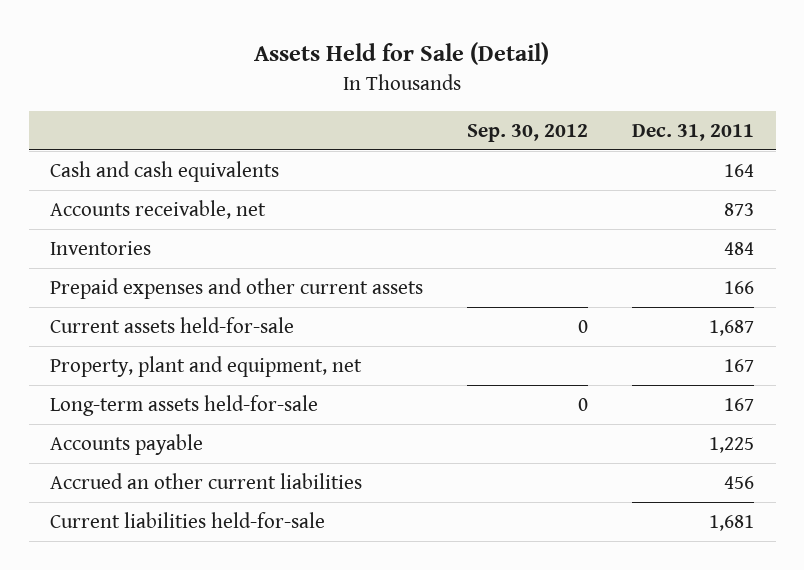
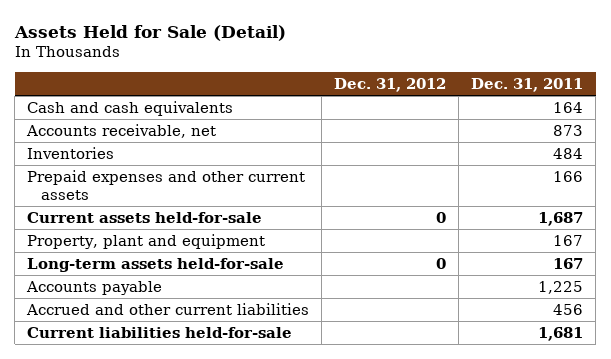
[467,123,589,142] Sep. 30, 2012 -> none
none -> [334,77,447,92] Dec. 31, 2012
[50,356,363,378] Property, plant and equipment, net -> [27,233,266,249] Property, plant and equipment
[50,473,363,490] Accrued an other current liabilities -> [26,302,310,315] Accrued and other current liabilities

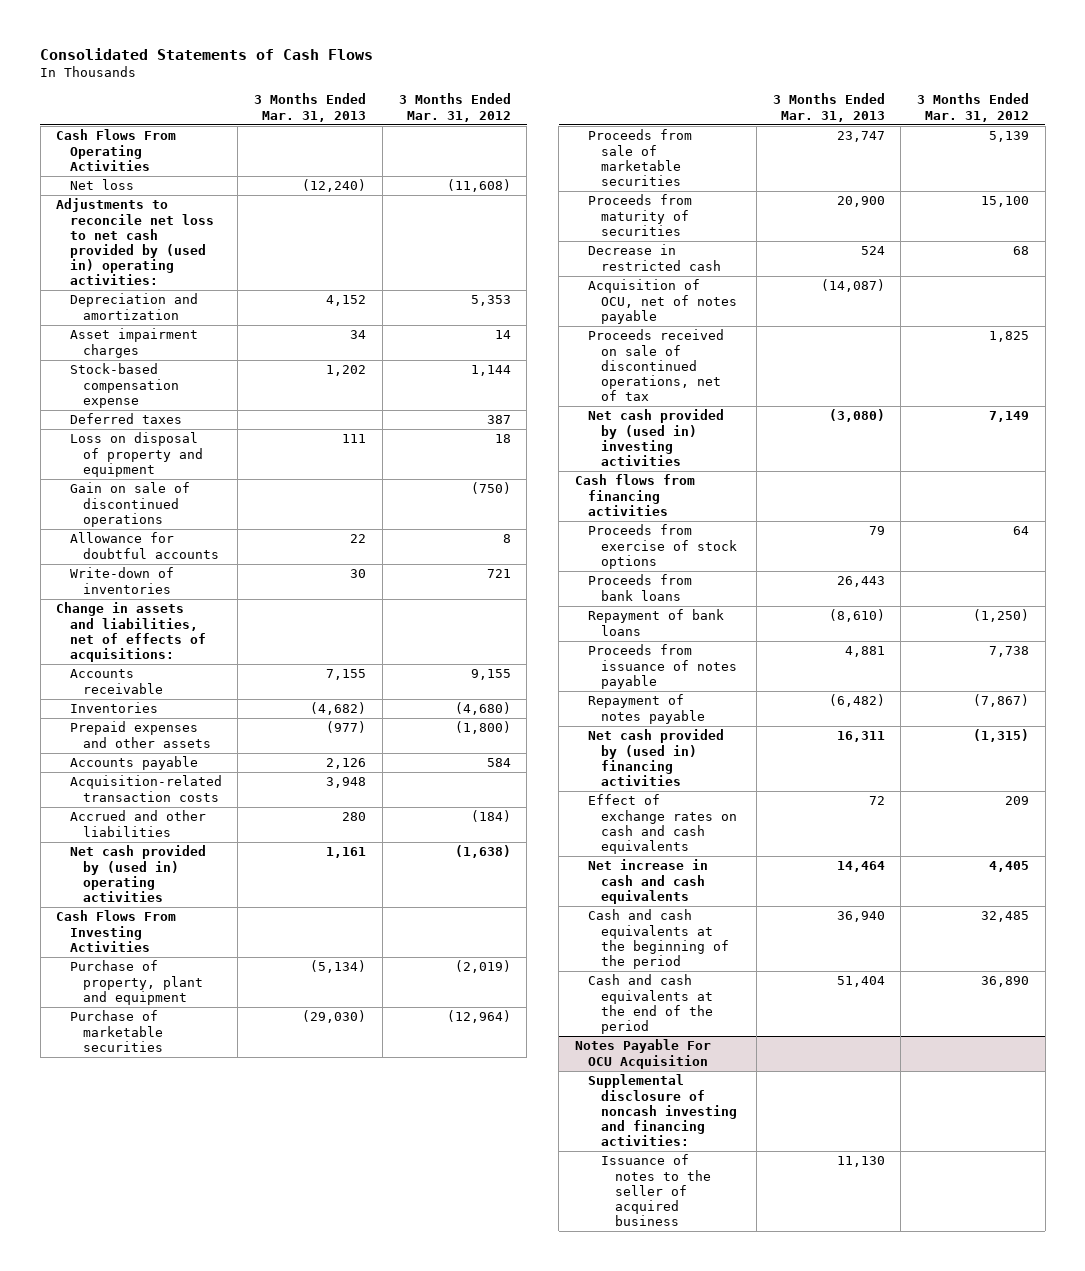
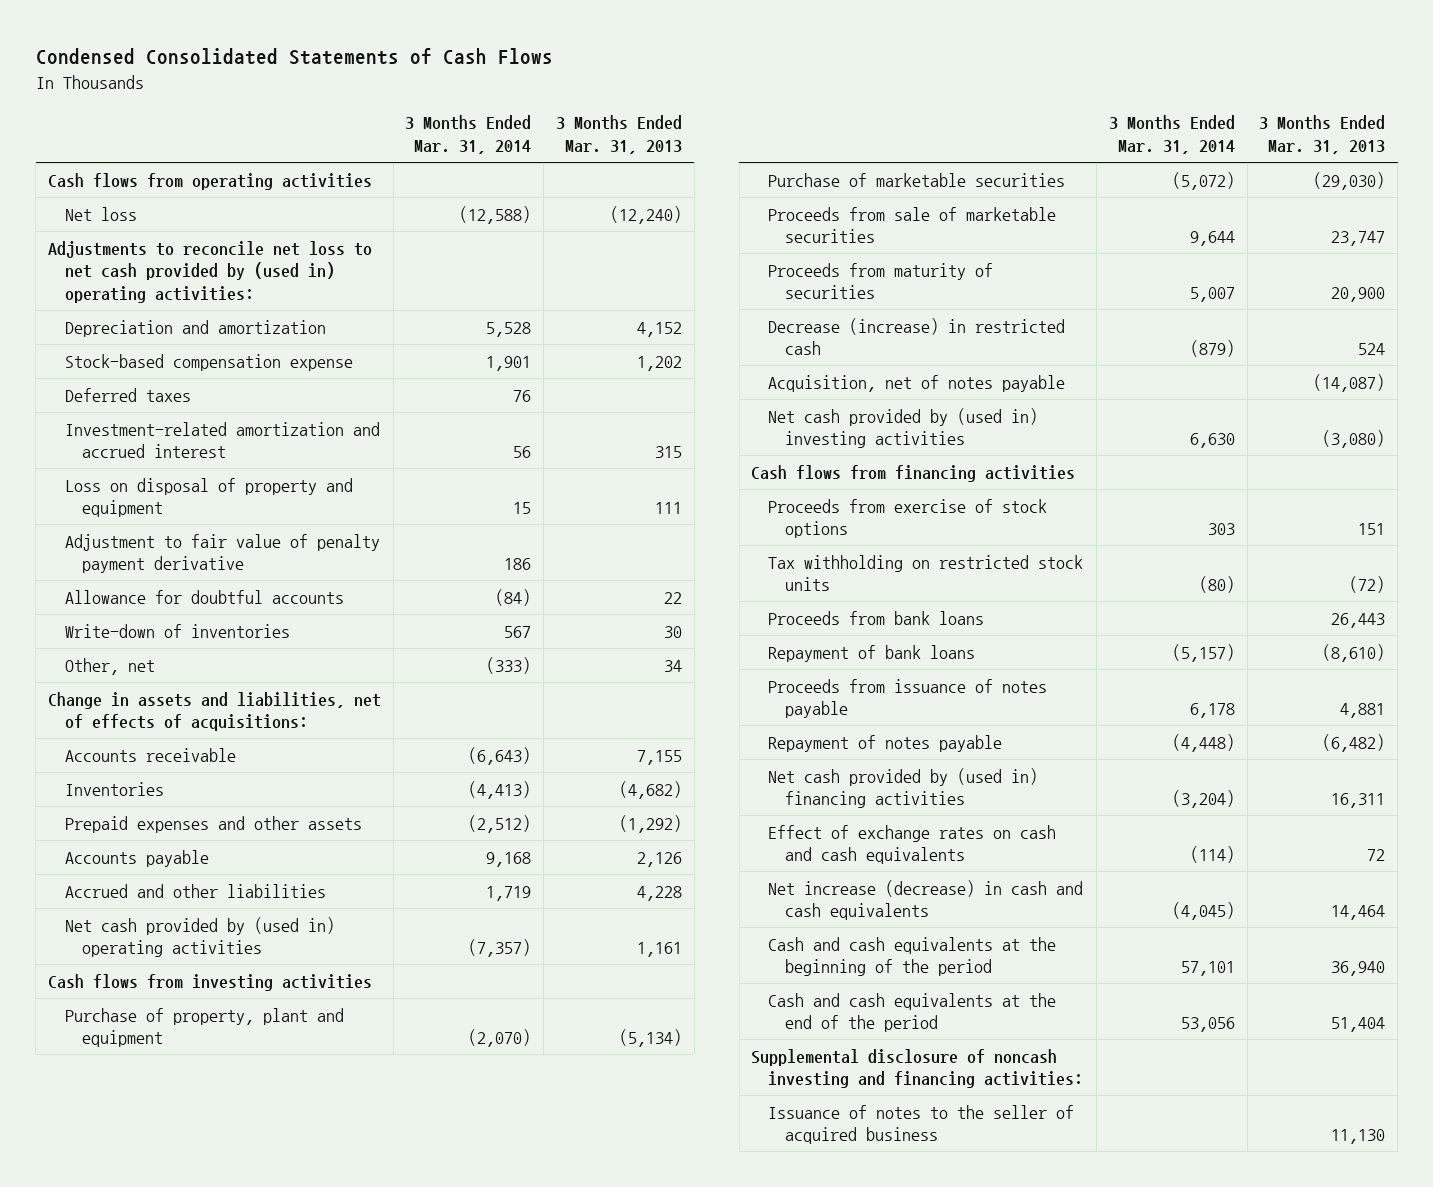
[40,48,374,61] Consolidated Statements of Cash Flows -> [35,48,553,66] Condensed Consolidated Statements of Cash Flows
[398,93,511,122] 3 Months Ended Mar. 31, 2012 -> none
none -> [405,115,532,155] 3 Months Ended Mar. 31, 2014
[56,129,177,171] Cash Flows From Operating Activities -> [47,172,372,190] Cash flows from operating activities
[69,328,198,358] Asset impairment charges -> none
none -> [64,421,380,459] Investment-related amortization and accrued interest
[69,482,190,527] Gain on sale of discontinued operations -> none
none -> [64,533,380,574] Adjustment to fair value of penalty payment derivative
none -> [64,657,155,675] Other, net
[326,721,367,734] (977) -> [618,814,682,833] (1,292)
[69,775,222,802] Acquisition-related transaction costs -> none
[342,812,367,822] 280 -> [636,885,682,901] 4,228
[56,910,177,952] Cash Flows From Investing Activities -> [47,973,372,991] Cash flows from investing activities
[588,329,725,402] Proceeds received on sale of discontinued operations, net of tax -> none
[588,244,722,271] Decrease in restricted cash -> [768,317,1066,356] Decrease (increase) in restricted cash
[588,279,738,324] Acquisition of OCU, net of notes payable -> [768,374,1066,392] Acquisition, net of notes payable
[868,526,885,536] 79 -> [1358,523,1386,536] 151
none -> [768,554,1084,592] Tax withholding on restricted stock units
[588,859,709,904] Net increase in cash and cash equivalents -> [768,879,1084,921] Net increase (decrease) in cash and cash equivalents
[574,1039,711,1069] Notes Payable For OCU Acquisition -> none

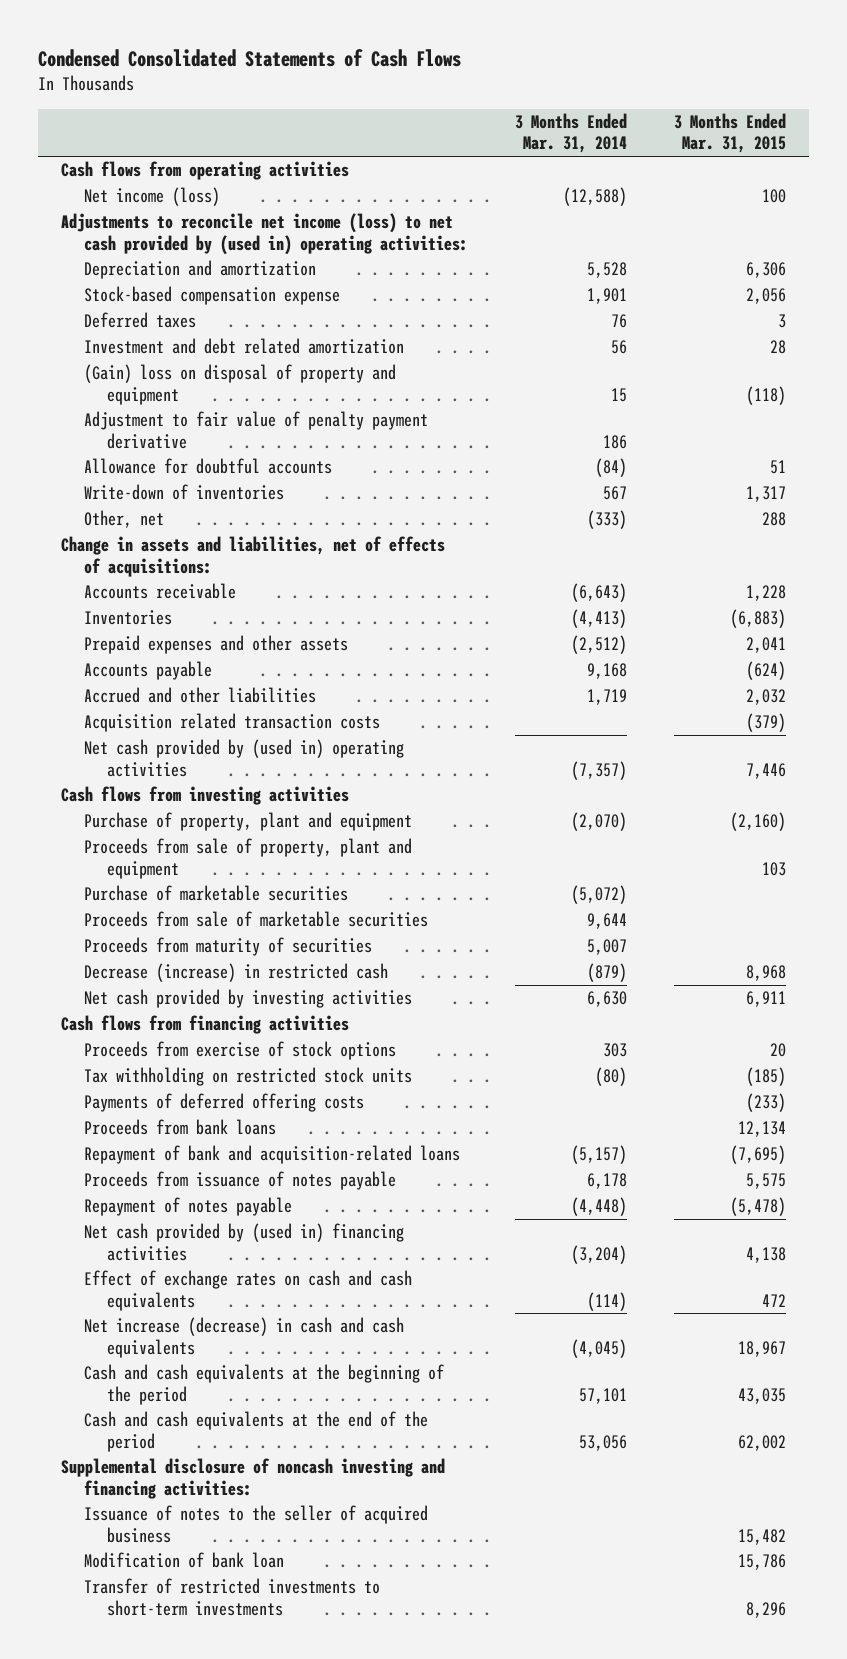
[555,115,682,155] 3 Months Ended Mar. 31, 2013 -> none
none -> [673,112,786,154] 3 Months Ended Mar. 31, 2015
[64,206,137,221] Net loss -> [83,187,220,207] Net income (loss)
[47,240,372,304] Adjustments to reconcile net loss to net cash provided by (used in) operating activities: -> [60,213,468,255] Adjustments to reconcile net income (loss) to net cash provided by (used in) operating activities:
[64,421,380,459] Investment-related amortization and accrued interest -> [83,338,404,355] Investment and debt related amortization
[64,477,353,518] Loss on disposal of property and equipment -> [83,364,396,405] (Gain) loss on disposal of property and equipment
none -> [83,713,380,733] Acquisition related transaction costs
none -> [83,838,412,879] Proceeds from sale of property, plant and equipment
[768,374,1066,392] Acquisition, net of notes payable -> none
[768,407,1039,449] Net cash provided by (used in) investing activities -> [83,989,412,1009] Net cash provided by investing activities
none -> [83,1093,364,1113] Payments of deferred offering costs
[768,644,976,662] Repayment of bank loans -> [83,1145,460,1165] Repayment of bank and acquisition-related loans
none -> [83,1552,284,1569] Modification of bank loan
none -> [83,1578,380,1616] Transfer of restricted investments to short-term investments

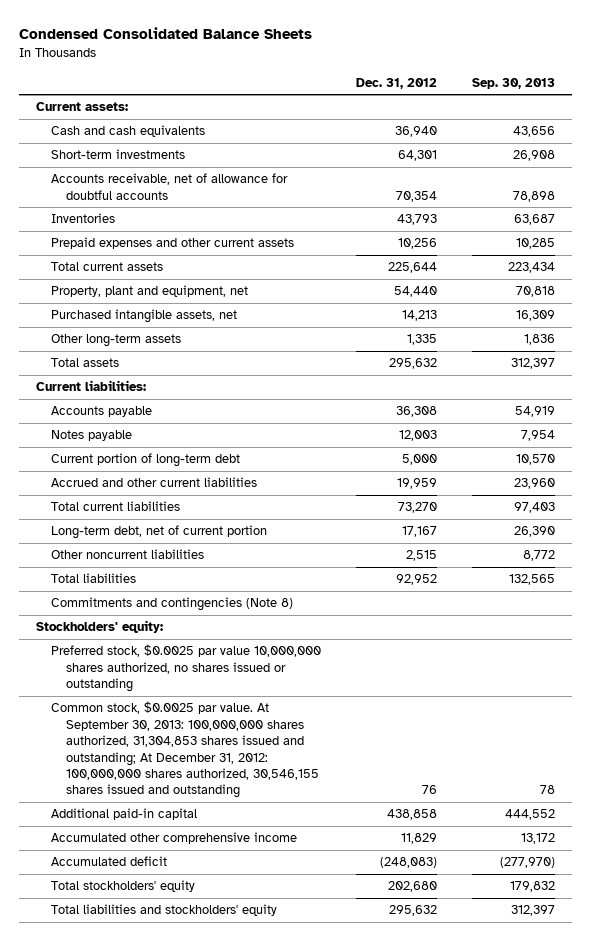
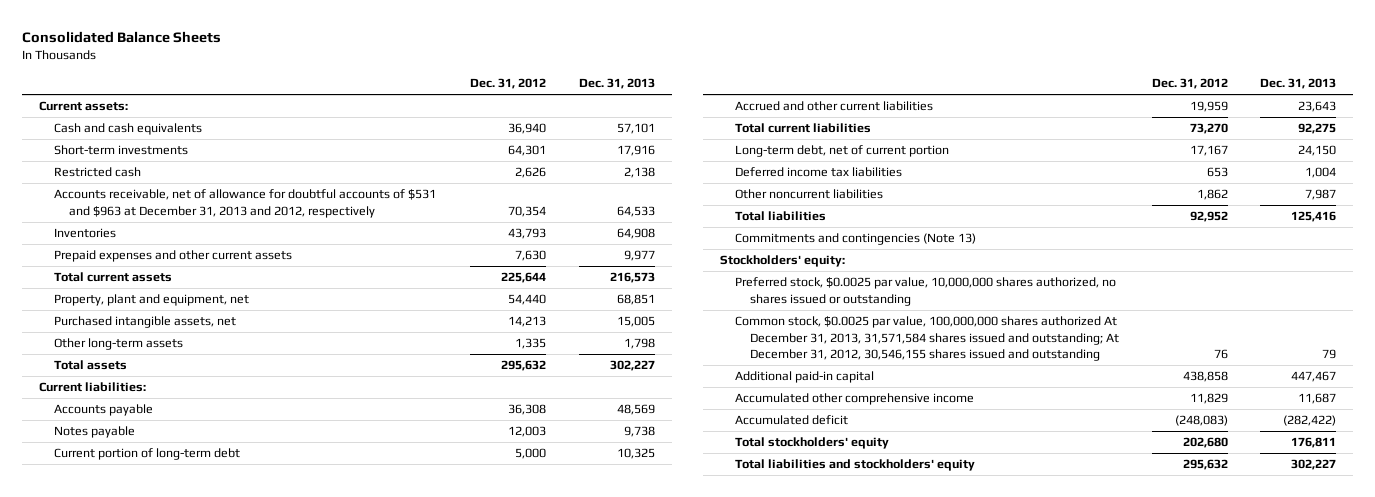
[19,27,313,40] Condensed Consolidated Balance Sheets -> [22,30,222,43] Consolidated Balance Sheets
[471,77,555,89] Sep. 30, 2013 -> none
none -> [579,78,656,90] Dec. 31, 2013
none -> [53,167,141,178] Restricted cash
[51,173,289,200] Accounts receivable, net of allowance for doubtful accounts -> [53,189,436,218] Accounts receivable, net of allowance for doubtful accounts of $531 and $963 at December 31, 2013 and 2012, respectively
[397,238,437,250] 10,256 -> [515,250,547,262] 7,630
none -> [734,167,902,178] Deferred income tax liabilities
[405,550,437,562] 2,515 -> [1196,189,1228,201] 1,862
[51,597,294,612] Commitments and contingencies (Note 8) -> [734,233,976,246] Commitments and contingencies (Note 13)
[51,644,322,693] Preferred stock, $0.0025 par value 10,000,000 shares authorized, no shares issued or outstanding -> [734,277,1116,306] Preferred stock, $0.0025 par value, 10,000,000 shares authorized, no shares issued or outstanding
[51,701,319,799] Common stock, $0.0025 par value. At September 30, 2013: 100,000,000 shares authorized, 31,304,853 shares issued and outstanding; At December 31, 2012: 100,000,000 shares authorized, 30,546,155 shares issued and outstanding -> [734,316,1119,361] Common stock, $0.0025 par value, 100,000,000 shares authorized At December 31, 2013, 31,571,584 shares issued and outstanding; At December 31, 2012, 30,546,155 shares issued and outstanding

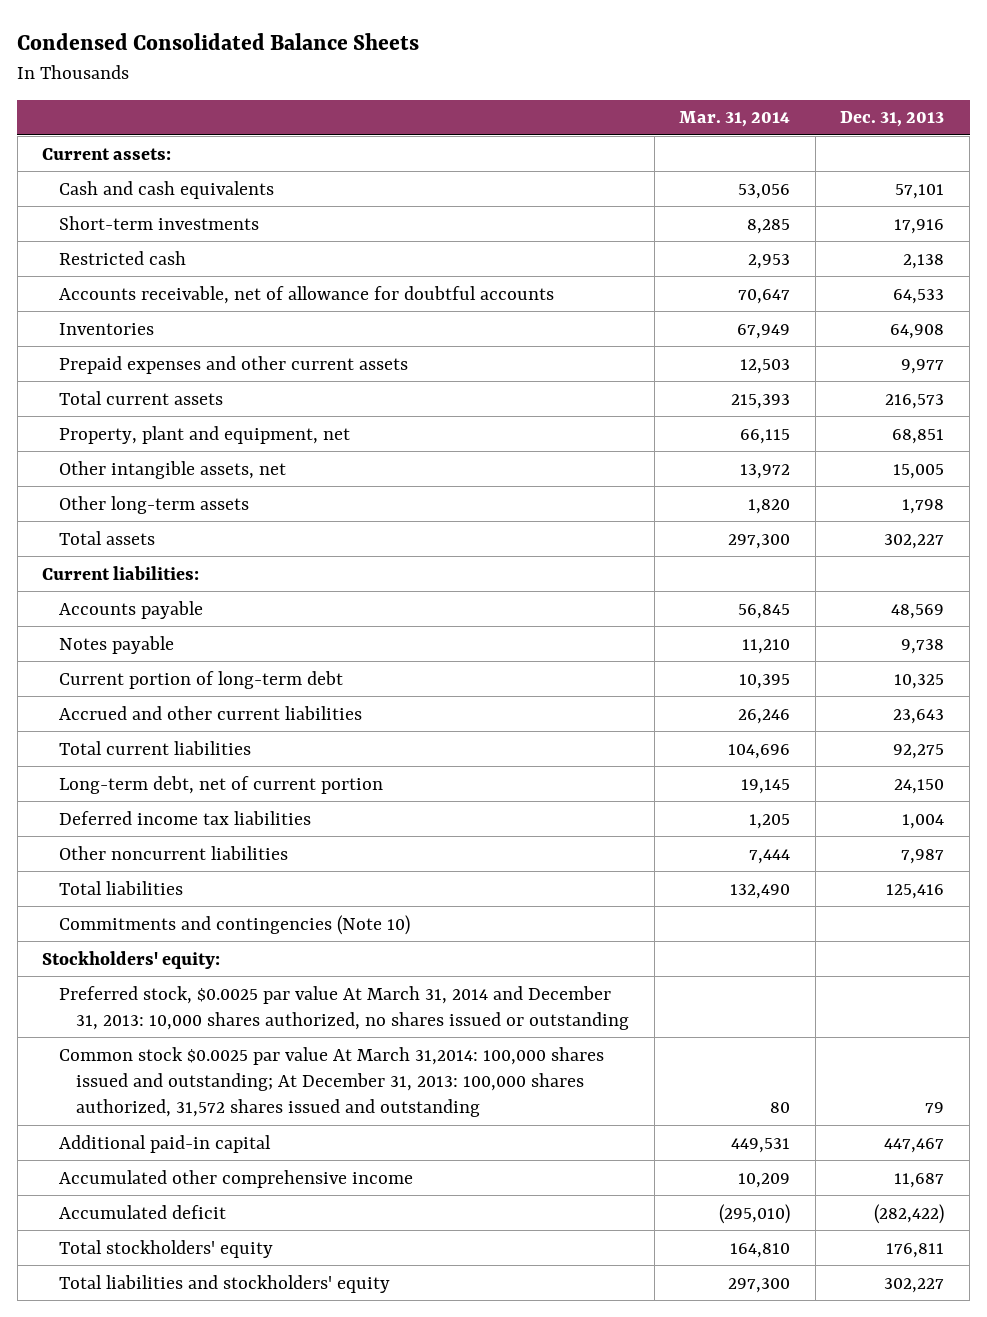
[22,30,222,43] Consolidated Balance Sheets -> [17,32,420,50] Condensed Consolidated Balance Sheets
[470,78,547,90] Dec. 31, 2012 -> none
none -> [679,111,791,128] Mar. 31, 2014
[53,189,436,218] Accounts receivable, net of allowance for doubtful accounts of $531 and $963 at December 31, 2013 and 2012, respectively -> [59,285,555,304] Accounts receivable, net of allowance for doubtful accounts
[53,316,236,329] Purchased intangible assets, net -> [59,460,287,479] Other intangible assets, net
[734,233,976,246] Commitments and contingencies (Note 13) -> [59,914,411,935] Commitments and contingencies (Note 10)
[734,277,1116,306] Preferred stock, $0.0025 par value, 10,000,000 shares authorized, no shares issued or outstanding -> [59,985,630,1030] Preferred stock, $0.0025 par value At March 31, 2014 and December 31, 2013: 10,000 shares authorized, no shares issued or outstanding
[734,316,1119,361] Common stock, $0.0025 par value, 100,000,000 shares authorized At December 31, 2013, 31,571,584 shares issued and outstanding; At December 31, 2012, 30,546,155 shares issued and outstanding -> [59,1046,605,1117] Common stock $0.0025 par value At March 31,2014: 100,000 shares issued and outstanding; At December 31, 2013: 100,000 shares authorized, 31,572 shares issued and outstanding

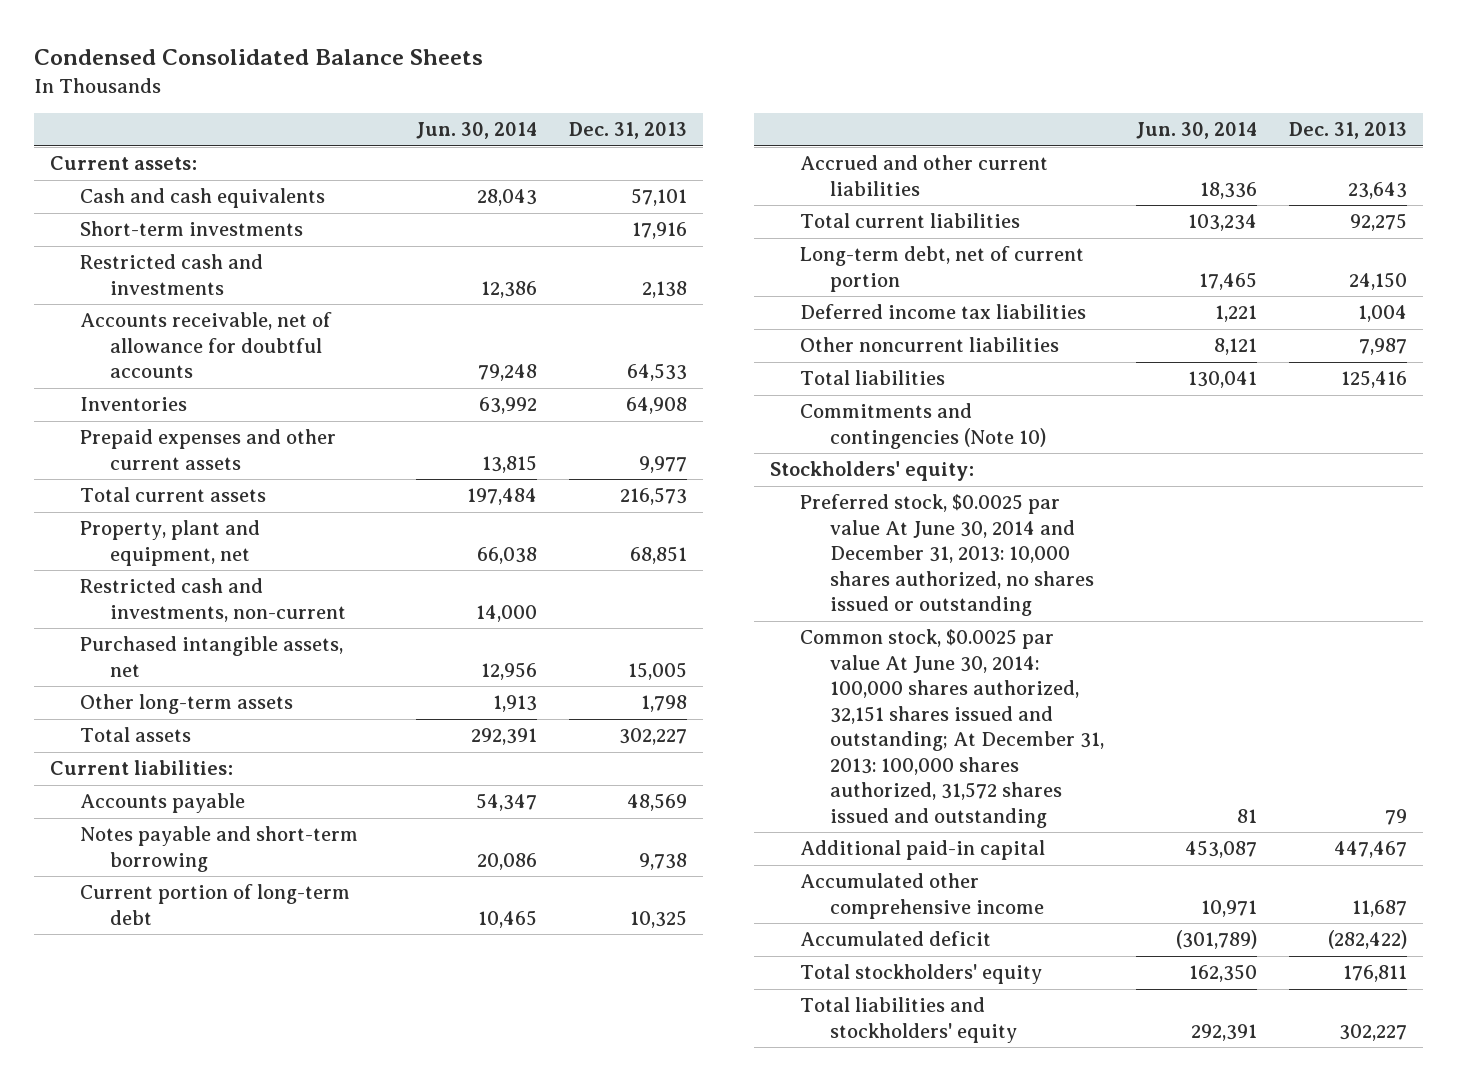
[679,111,791,128] Mar. 31, 2014 -> none
none -> [415,122,537,140] Jun. 30, 2014
[59,250,187,265] Restricted cash -> [79,254,263,295] Restricted cash and investments
none -> [79,578,346,622] Restricted cash and investments, non-current
[59,460,287,479] Other intangible assets, net -> [79,636,343,677] Purchased intangible assets, net
[59,635,175,654] Notes payable -> [79,826,358,872] Notes payable and short-term borrowing
[59,985,630,1030] Preferred stock, $0.0025 par value At March 31, 2014 and December 31, 2013: 10,000 shares authorized, no shares issued or outstanding -> [799,494,1094,617] Preferred stock, $0.0025 par value At June 30, 2014 and December 31, 2013: 10,000 shares authorized, no shares issued or outstanding
[59,1046,605,1117] Common stock $0.0025 par value At March 31,2014: 100,000 shares issued and outstanding; At December 31, 2013: 100,000 shares authorized, 31,572 shares issued and outstanding -> [799,629,1104,828] Common stock, $0.0025 par value At June 30, 2014: 100,000 shares authorized, 32,151 shares issued and outstanding; At December 31, 2013: 100,000 shares authorized, 31,572 shares issued and outstanding

